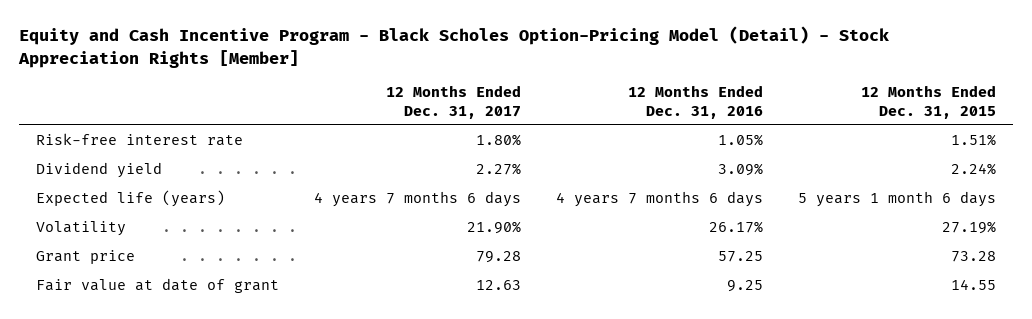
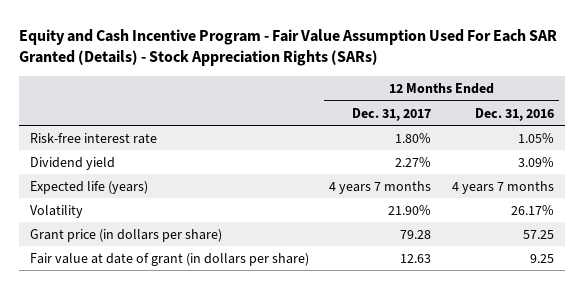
[18,26,890,68] Equity and Cash Incentive Program - Black Scholes Option-Pricing Model (Detail) - Stock Appreciation Rights [Member] -> [19,28,558,67] Equity and Cash Incentive Program - Fair Value Assumption Used For Each SAR Granted (Details) - Stock Appreciation Rights (SARs)
[860,85,996,119] 12 Months Ended Dec. 31, 2015 -> none
[314,191,522,208] 4 years 7 months 6 days -> [329,180,432,194] 4 years 7 months
[555,191,763,208] 4 years 7 months 6 days -> [452,180,555,194] 4 years 7 months
[36,250,136,265] Grant price -> [29,228,222,242] Grant price (in dollars per share)
[36,278,280,294] Fair value at date of grant -> [29,252,309,266] Fair value at date of grant (in dollars per share)

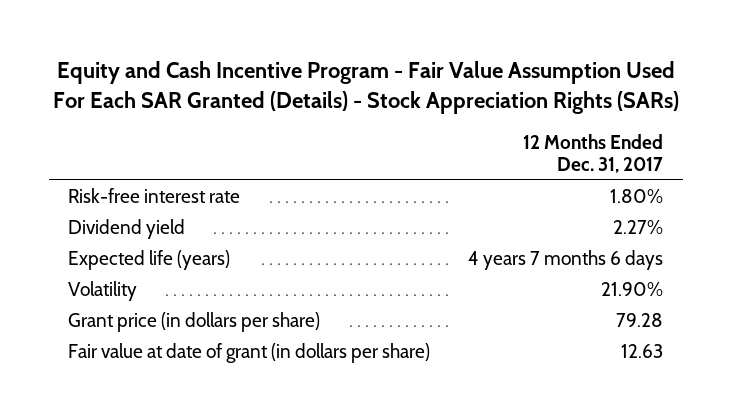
[475,107,555,121] Dec. 31, 2016 -> none
[329,180,432,194] 4 years 7 months -> [468,250,664,271] 4 years 7 months 6 days

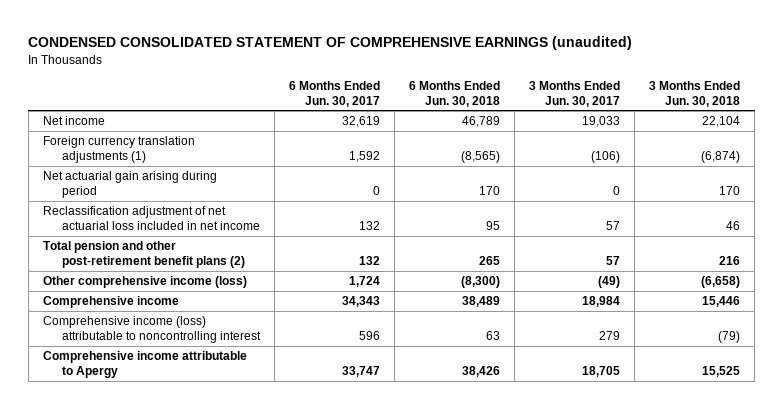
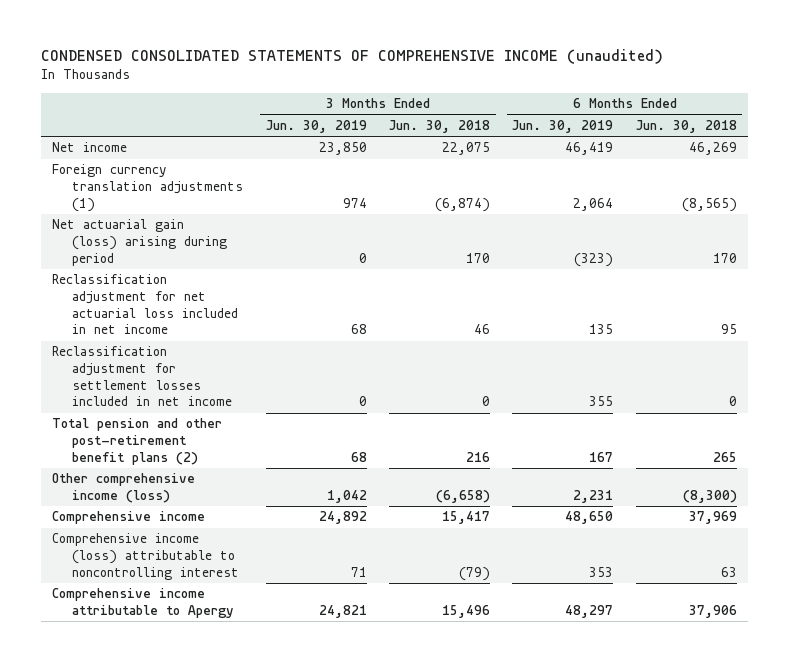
[28,36,633,51] CONDENSED CONSOLIDATED STATEMENT OF COMPREHENSIVE EARNINGS (unaudited) -> [40,49,663,65] CONDENSED CONSOLIDATED STATEMENTS OF COMPREHENSIVE INCOME (unaudited)
[289,80,381,107] 6 Months Ended Jun. 30, 2017 -> none
[529,80,621,107] 3 Months Ended Jun. 30, 2017 -> none
none -> [265,119,367,133] Jun. 30, 2019
none -> [512,119,614,133] Jun. 30, 2019
[462,116,501,128] 46,789 -> [688,142,737,156] 46,269
[702,116,741,128] 22,104 -> [441,142,490,156] 22,075
[42,171,217,199] Net actuarial gain arising during period -> [51,219,228,266] Net actuarial gain (loss) arising during period
[42,206,261,231] Reclassification adjustment of net actuarial loss included in net income -> [51,274,239,335] Reclassification adjustment for net actuarial loss included in net income
none -> [51,346,233,407] Reclassification adjustment for settlement losses included in net income
[462,296,501,308] 38,489 -> [688,511,737,525] 37,969
[702,296,741,308] 15,446 -> [441,511,490,525] 15,417
[462,366,501,378] 38,426 -> [688,605,737,619] 37,906
[702,366,741,378] 15,525 -> [441,605,490,619] 15,496

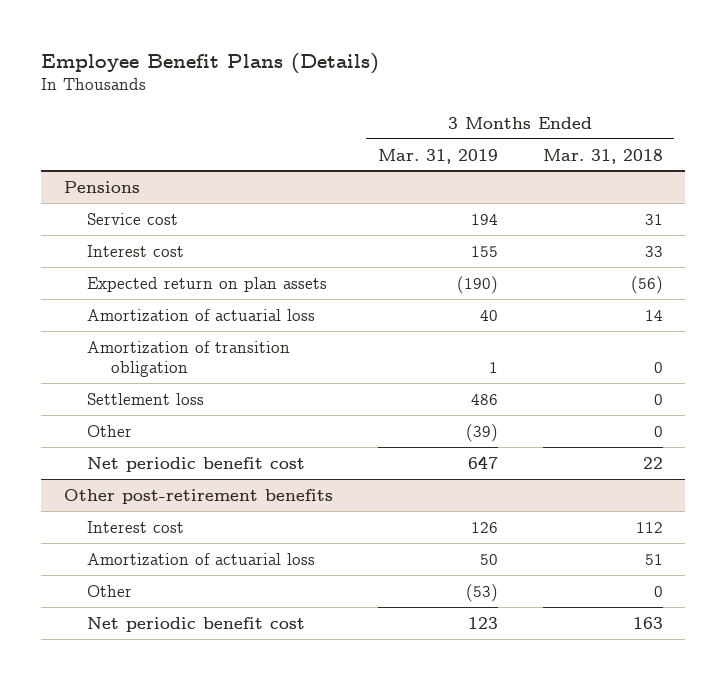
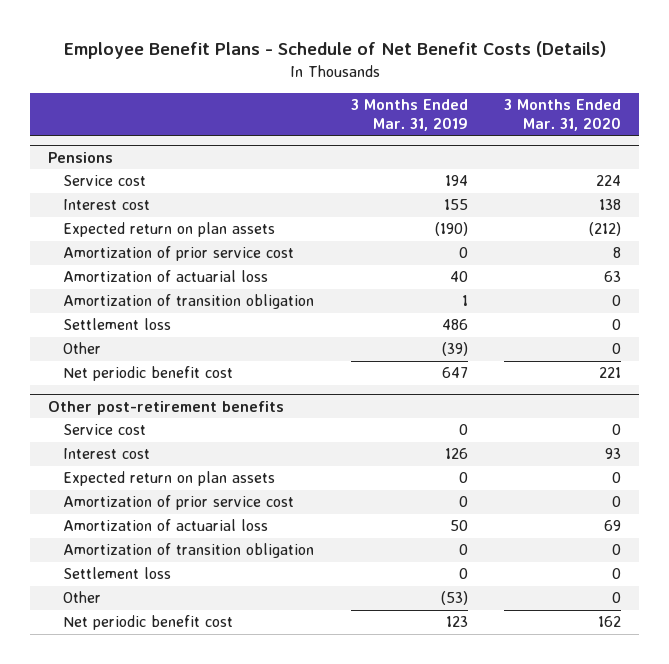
[41,52,380,74] Employee Benefit Plans (Details) -> [63,41,606,60] Employee Benefit Plans - Schedule of Net Benefit Costs (Details)
[542,148,663,164] Mar. 31, 2018 -> none
none -> [503,99,621,131] 3 Months Ended Mar. 31, 2020
none -> [63,246,295,262] Amortization of prior service cost
none -> [63,424,147,436] Service cost
none -> [63,471,276,487] Expected return on plan assets
none -> [63,495,295,511] Amortization of prior service cost
none -> [63,543,315,559] Amortization of transition obligation
none -> [63,567,172,580] Settlement loss

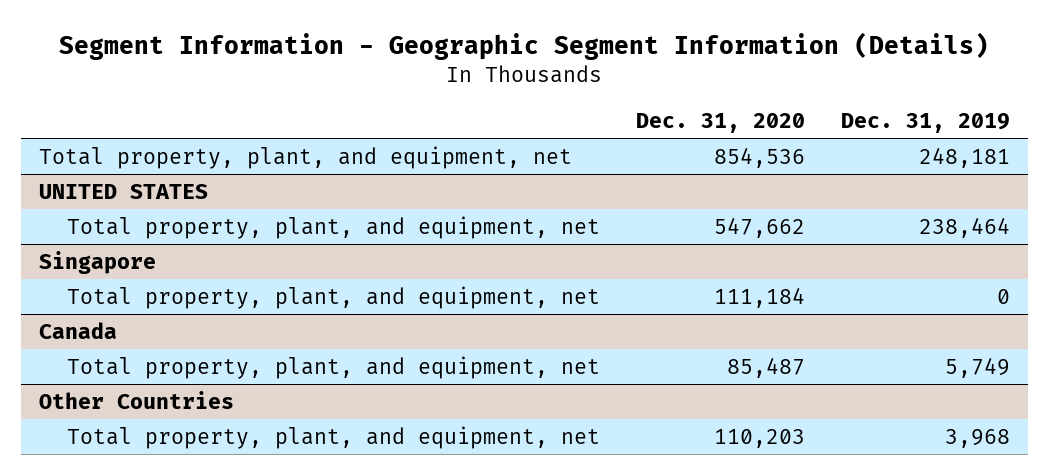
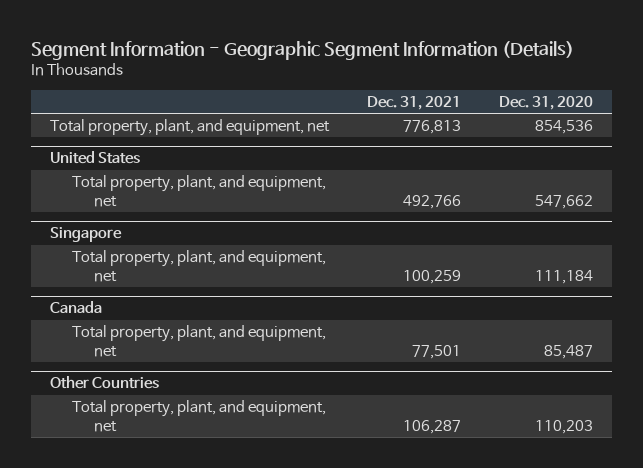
[840,112,1010,133] Dec. 31, 2019 -> none
none -> [366,95,461,110] Dec. 31, 2021
[38,184,208,200] UNITED STATES -> [50,151,141,165] United States

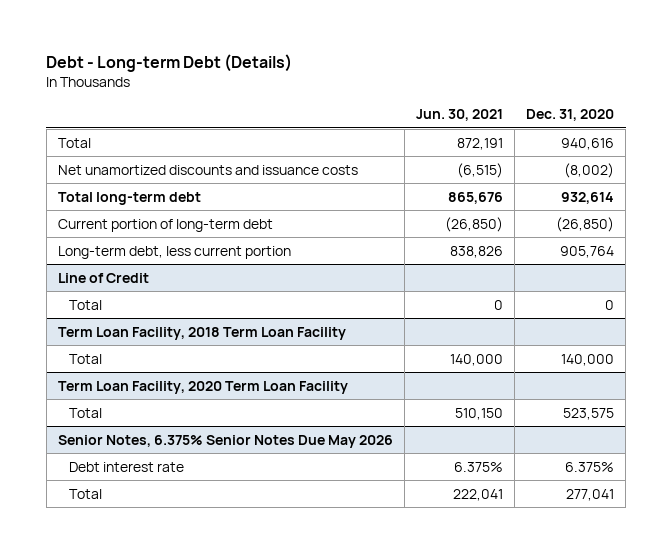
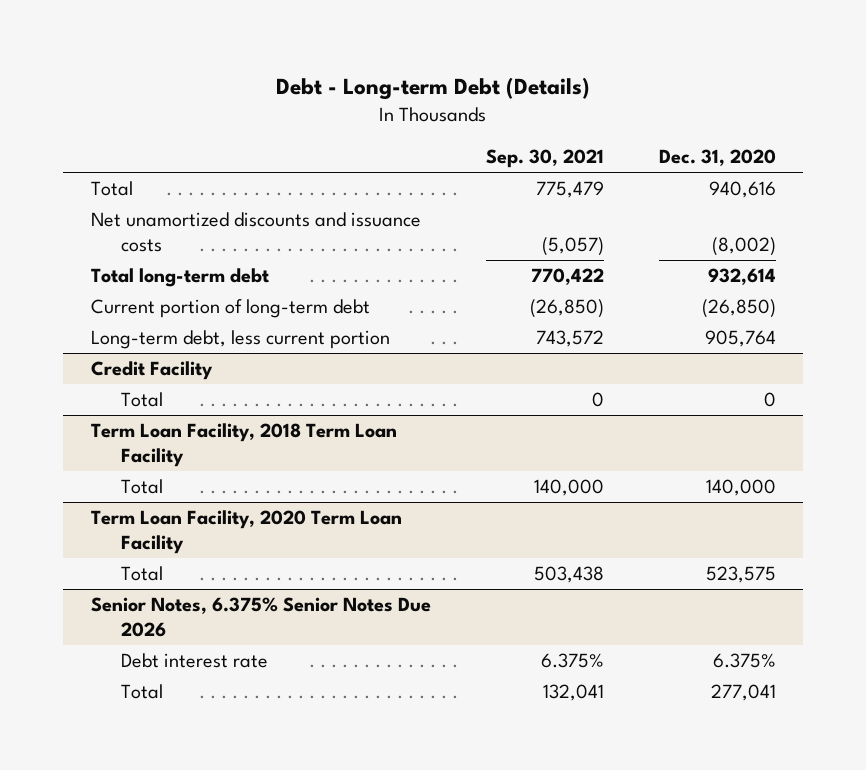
[416,109,504,122] Jun. 30, 2021 -> none
none -> [485,149,604,169] Sep. 30, 2021
[58,272,150,283] Line of Credit -> [90,361,213,381] Credit Facility
[58,434,394,448] Senior Notes, 6.375% Senior Notes Due May 2026 -> [90,597,431,637] Senior Notes, 6.375% Senior Notes Due 2026

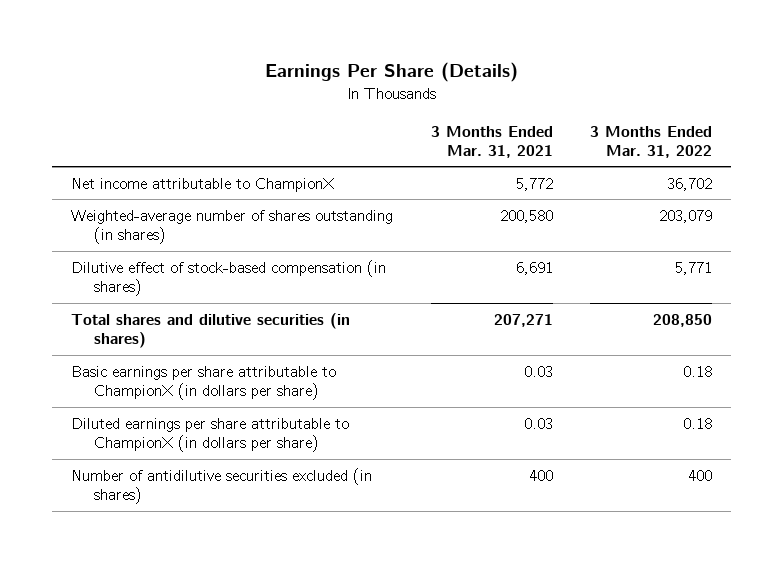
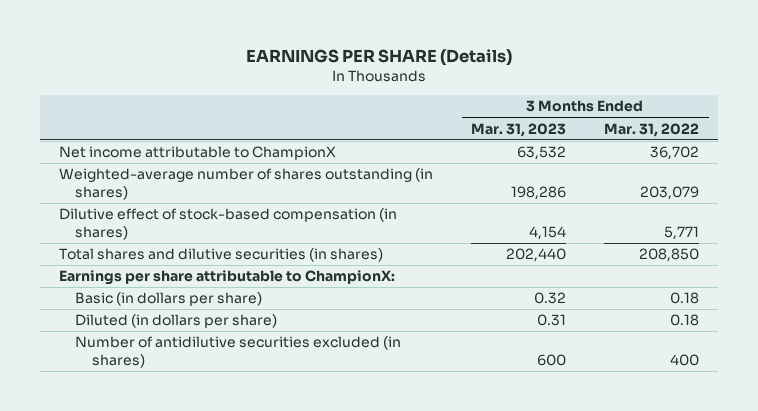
[264,61,518,82] Earnings Per Share (Details) -> [246,48,513,66] EARNINGS PER SHARE (Details)
[430,125,553,158] 3 Months Ended Mar. 31, 2021 -> none
none -> [471,122,567,137] Mar. 31, 2023
none -> [58,270,395,286] Earnings per share attributable to ChampionX:
[70,365,336,401] Basic earnings per share attributable to ChampionX (in dollars per share) -> [75,292,263,307] Basic (in dollars per share)
[70,417,349,453] Diluted earnings per share attributable to ChampionX (in dollars per share) -> [75,314,278,329] Diluted (in dollars per share)

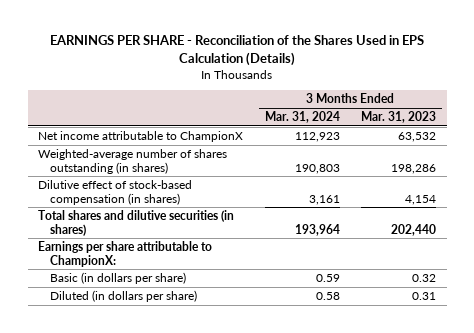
[246,48,513,66] EARNINGS PER SHARE (Details) -> [50,35,425,67] EARNINGS PER SHARE - Reconciliation of the Shares Used in EPS Calculation (Details)
[604,122,700,137] Mar. 31, 2022 -> none
none -> [264,111,340,124] Mar. 31, 2024
[75,336,402,368] Number of antidilutive securities excluded (in shares) -> none

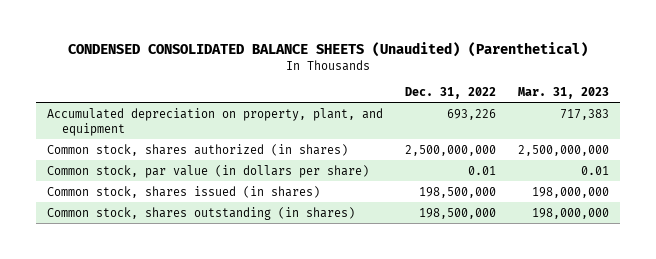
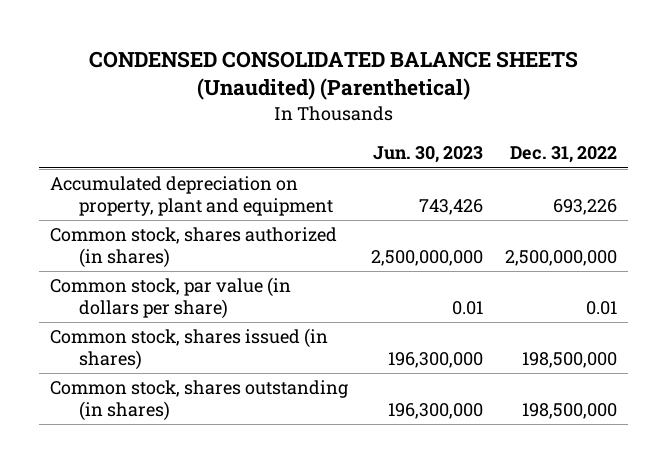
[518,86,610,99] Mar. 31, 2023 -> none
none -> [372,146,483,164] Jun. 30, 2023
[46,107,383,136] Accumulated depreciation on property, plant, and equipment -> [50,176,333,217] Accumulated depreciation on property, plant and equipment

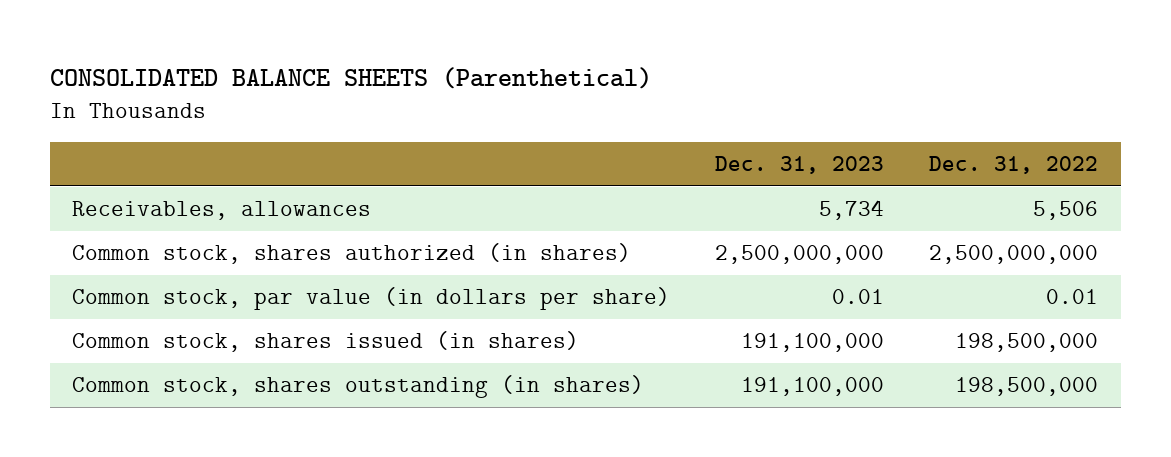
[88,51,578,101] CONDENSED CONSOLIDATED BALANCE SHEETS (Unaudited) (Parenthetical) -> [49,67,652,90] CONSOLIDATED BALANCE SHEETS (Parenthetical)
[372,146,483,164] Jun. 30, 2023 -> none
none -> [715,155,885,174] Dec. 31, 2023
[50,176,333,217] Accumulated depreciation on property, plant and equipment -> none
none -> [72,201,372,221] Receivables, allowances

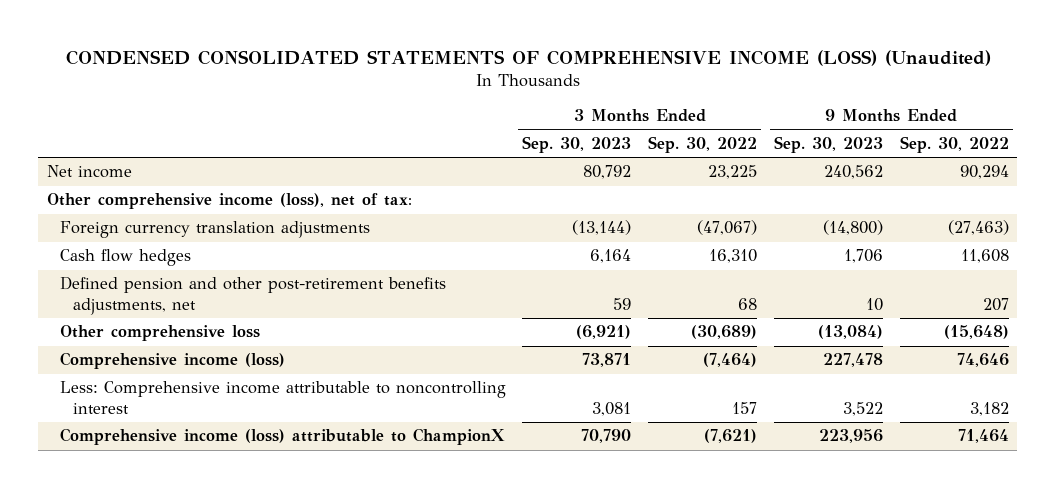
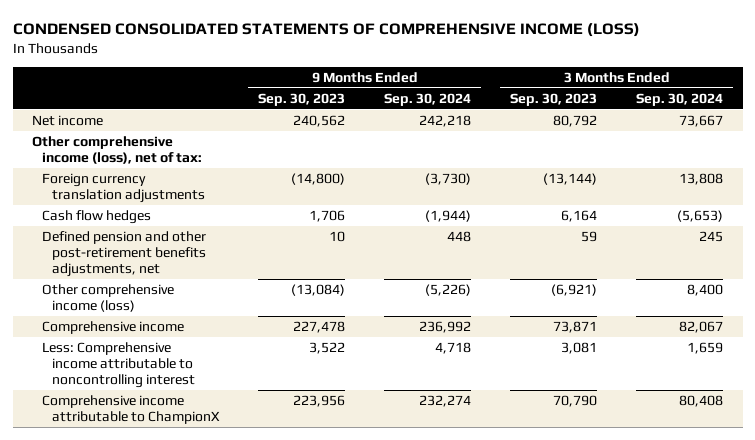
[65,49,991,66] CONDENSED CONSOLIDATED STATEMENTS OF COMPREHENSIVE INCOME (LOSS) (Unaudited) -> [12,23,640,38] CONDENSED CONSOLIDATED STATEMENTS OF COMPREHENSIVE INCOME (LOSS)
[648,135,758,153] Sep. 30, 2022 -> none
[899,135,1009,153] Sep. 30, 2022 -> none
none -> [384,92,472,106] Sep. 30, 2024
none -> [636,92,724,106] Sep. 30, 2024
[59,325,260,342] Other comprehensive loss -> [42,283,175,313] Other comprehensive income (loss)
[59,352,285,370] Comprehensive income (loss) -> [42,320,185,334] Comprehensive income
[59,428,505,446] Comprehensive income (loss) attributable to ChampionX -> [42,394,221,425] Comprehensive income attributable to ChampionX

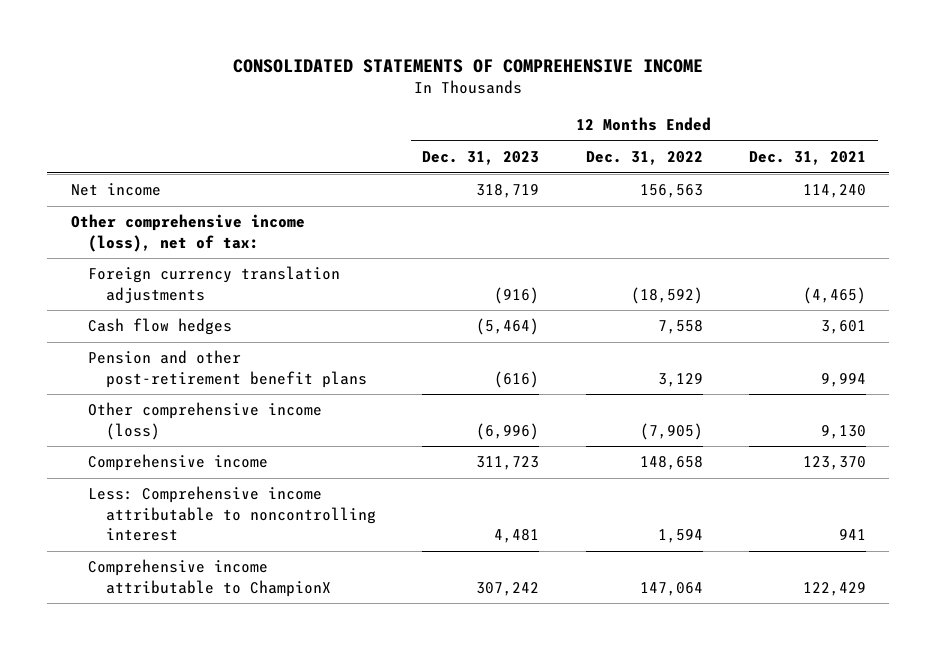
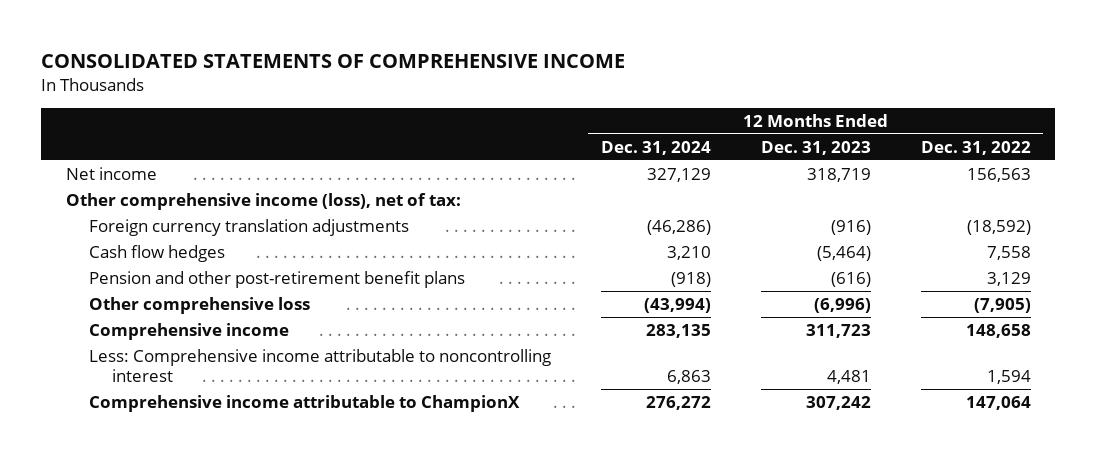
[749,151,867,166] Dec. 31, 2021 -> none
none -> [600,140,711,155] Dec. 31, 2024
[88,402,323,440] Other comprehensive income (loss) -> [89,296,311,314] Other comprehensive loss

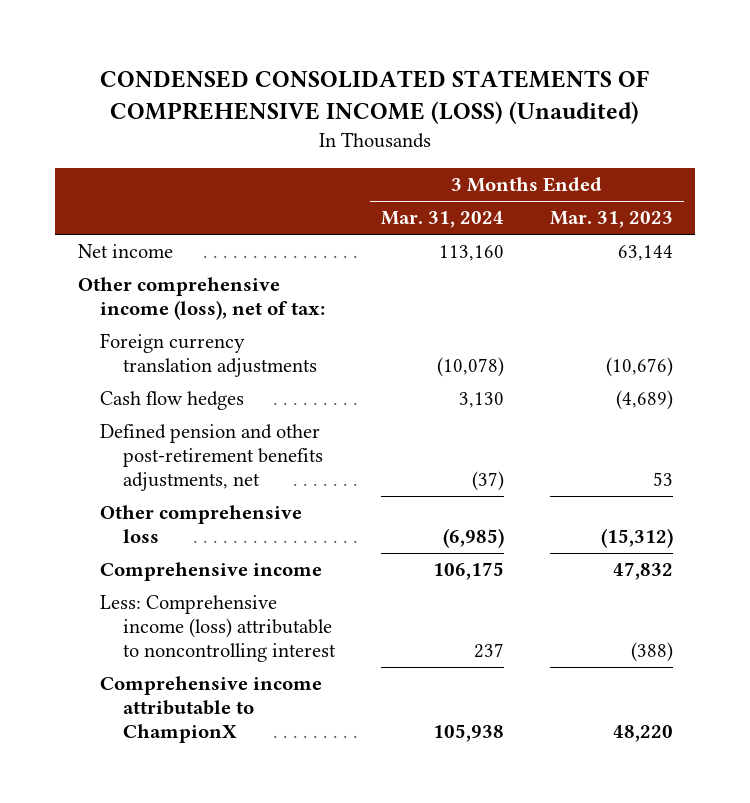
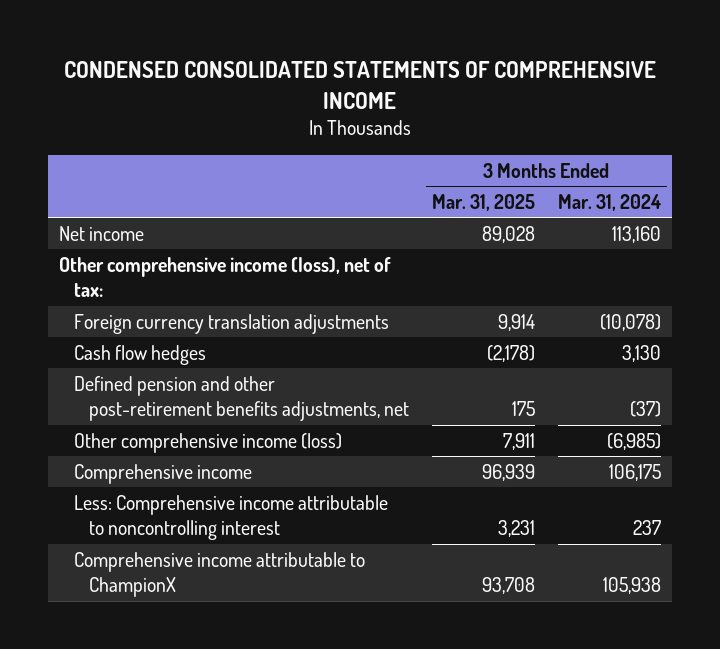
[100,69,650,125] CONDENSED CONSOLIDATED STATEMENTS OF COMPREHENSIVE INCOME (LOSS) (Unaudited) -> [63,61,656,109] CONDENSED CONSOLIDATED STATEMENTS OF COMPREHENSIVE INCOME
[549,211,673,229] Mar. 31, 2023 -> none
none -> [432,193,536,211] Mar. 31, 2025
[100,505,303,544] Other comprehensive loss -> [74,432,343,453] Other comprehensive income (loss)
[100,595,337,663] Less: Comprehensive income (loss) attributable to noncontrolling interest -> [74,494,389,541] Less: Comprehensive income attributable to noncontrolling interest

